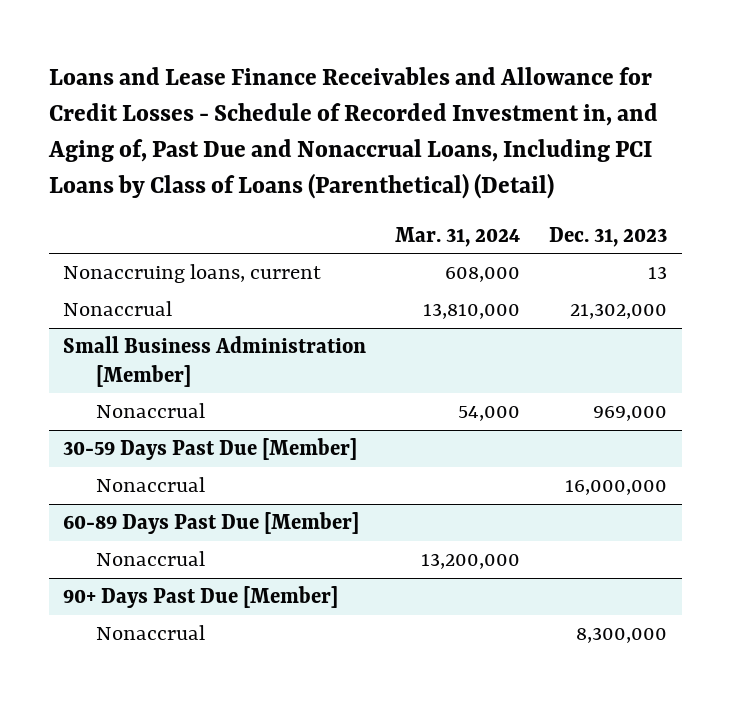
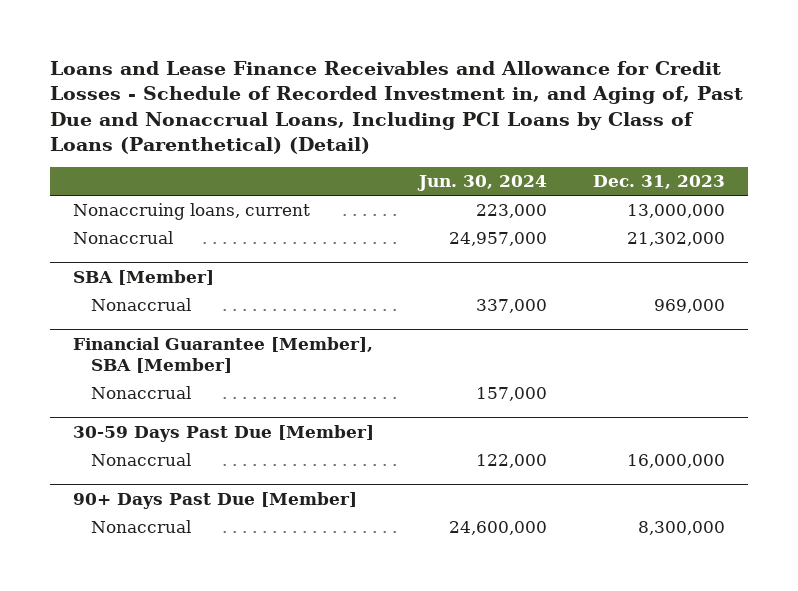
[395,226,521,247] Mar. 31, 2024 -> none
none -> [417,175,548,192] Jun. 30, 2024
[648,265,668,279] 13 -> [627,204,726,219] 13,000,000
[63,335,367,387] Small Business Administration [Member] -> [72,269,214,285] SBA [Member]
none -> [72,336,373,373] Financial Guarantee [Member], SBA [Member]
none -> [91,386,192,400] Nonaccrual
[63,511,360,534] 60-89 Days Past Due [Member] -> none
[96,550,206,566] Nonaccrual -> none

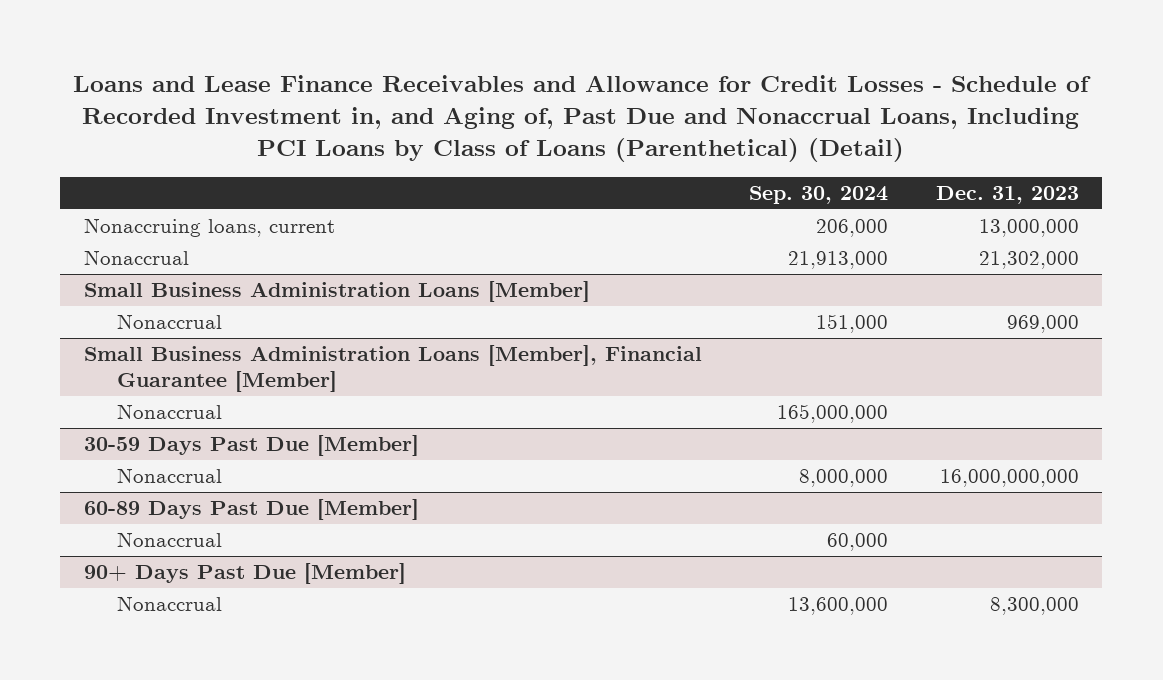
[417,175,548,192] Jun. 30, 2024 -> none
none -> [749,186,889,205] Sep. 30, 2024
[72,269,214,285] SBA [Member] -> [84,281,591,303] Small Business Administration Loans [Member]
[72,336,373,373] Financial Guarantee [Member], SBA [Member] -> none
none -> [84,345,703,392] Small Business Administration Loans [Member], Financial Guarantee [Member]
[627,454,726,469] 16,000,000 -> [939,469,1079,488] 16,000,000,000
none -> [84,499,420,521] 60-89 Days Past Due [Member]
none -> [116,532,222,548] Nonaccrual

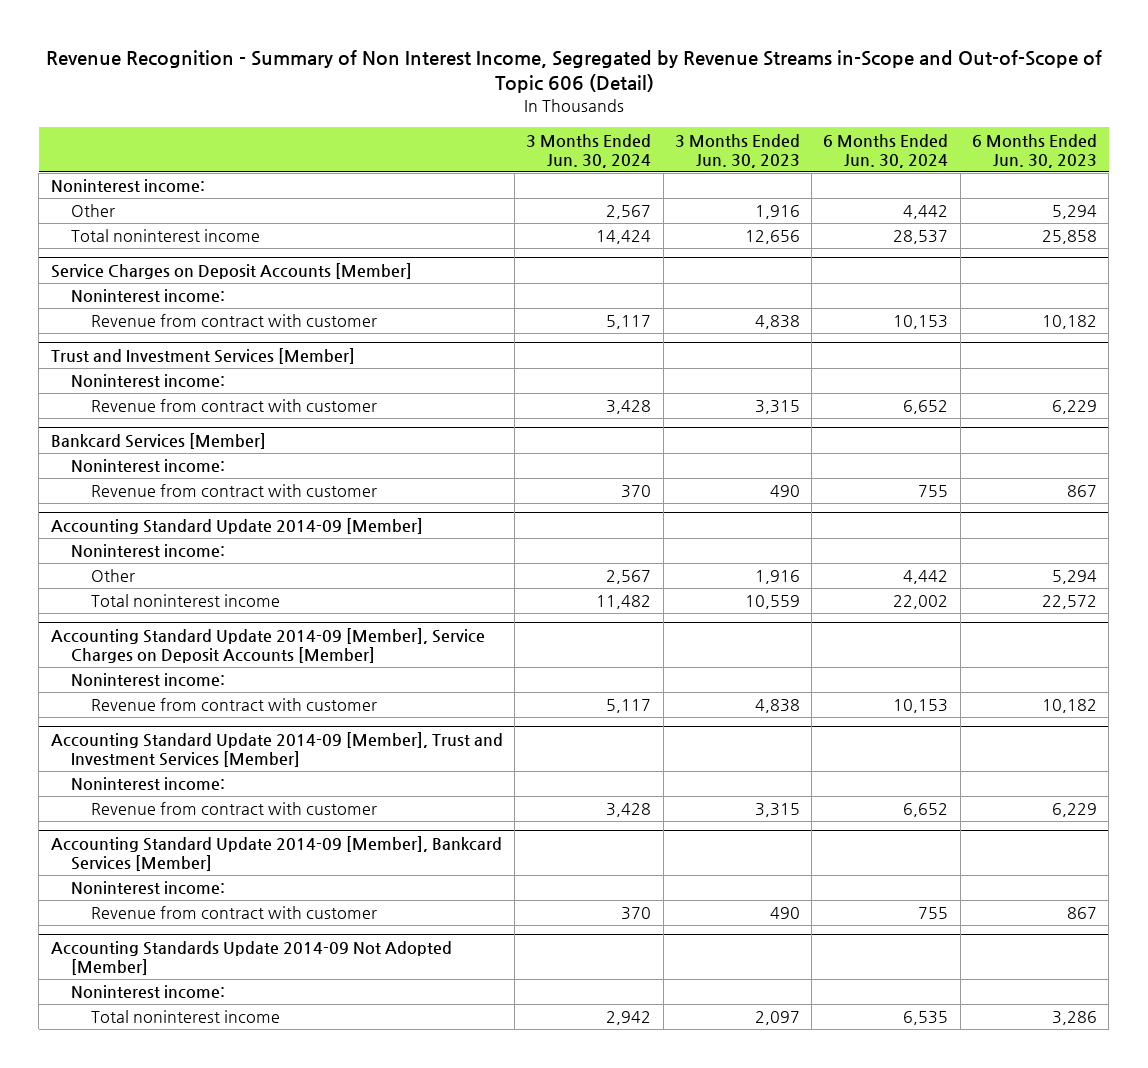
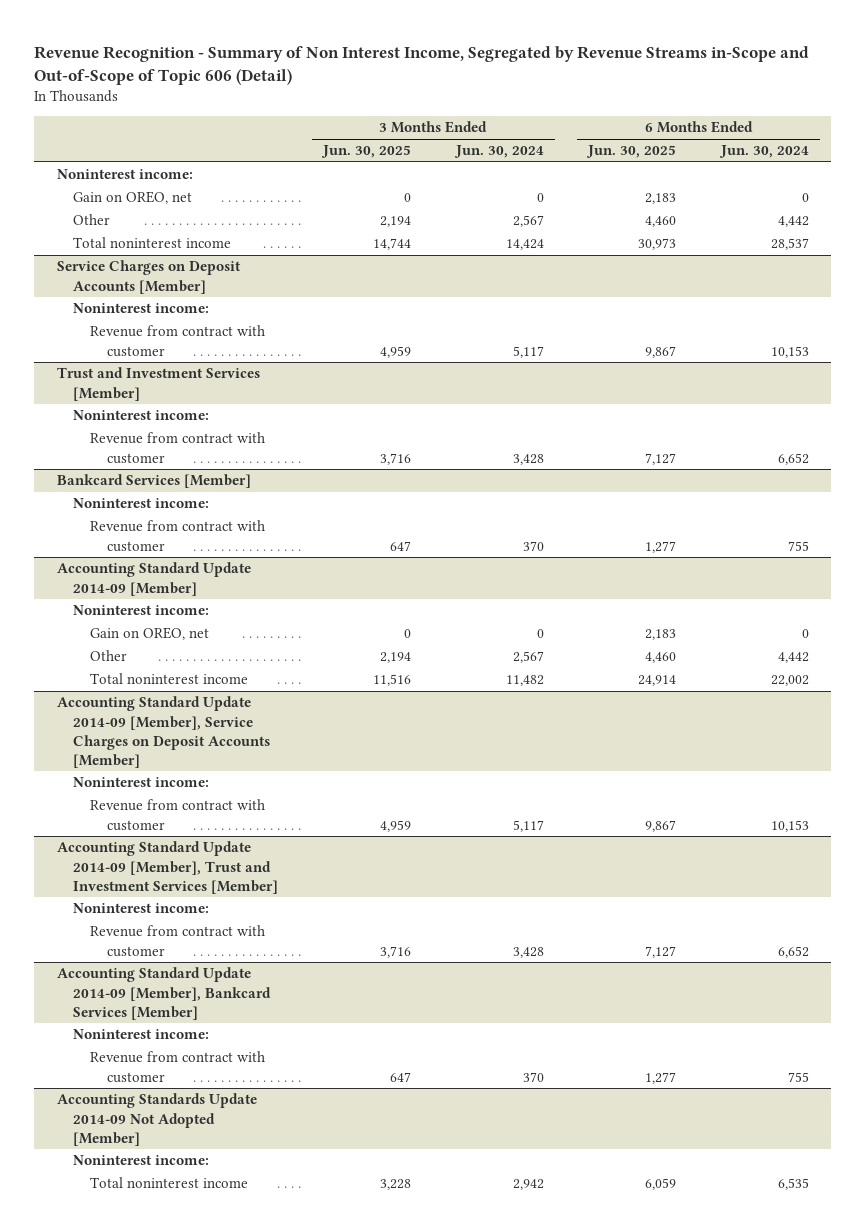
[674,133,800,169] 3 Months Ended Jun. 30, 2023 -> none
[972,133,1098,169] 6 Months Ended Jun. 30, 2023 -> none
none -> [321,145,412,159] Jun. 30, 2025
none -> [586,145,677,159] Jun. 30, 2025
none -> [73,191,193,205] Gain on OREO, net
none -> [90,627,210,641] Gain on OREO, net

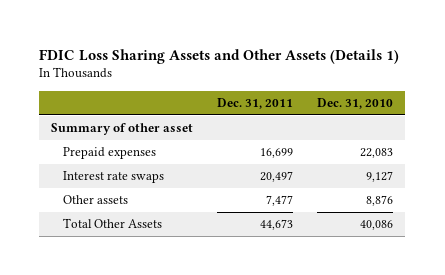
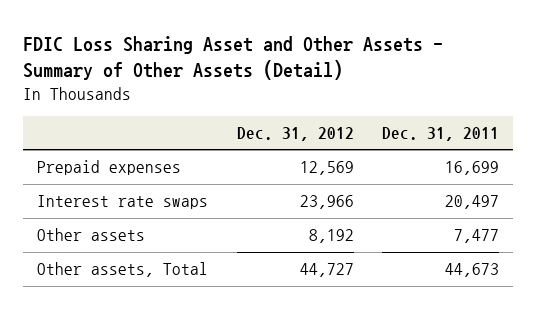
[39,48,400,64] FDIC Loss Sharing Assets and Other Assets (Details 1) -> [23,35,444,80] FDIC Loss Sharing Asset and Other Assets - Summary of Other Assets (Detail)
[317,97,394,109] Dec. 31, 2010 -> none
none -> [236,127,354,142] Dec. 31, 2012
[51,123,194,136] Summary of other asset -> none
[63,218,163,229] Total Other Assets -> [37,262,209,278] Other assets, Total

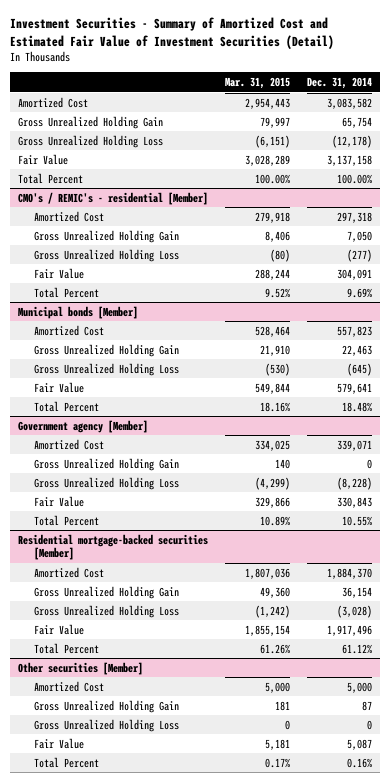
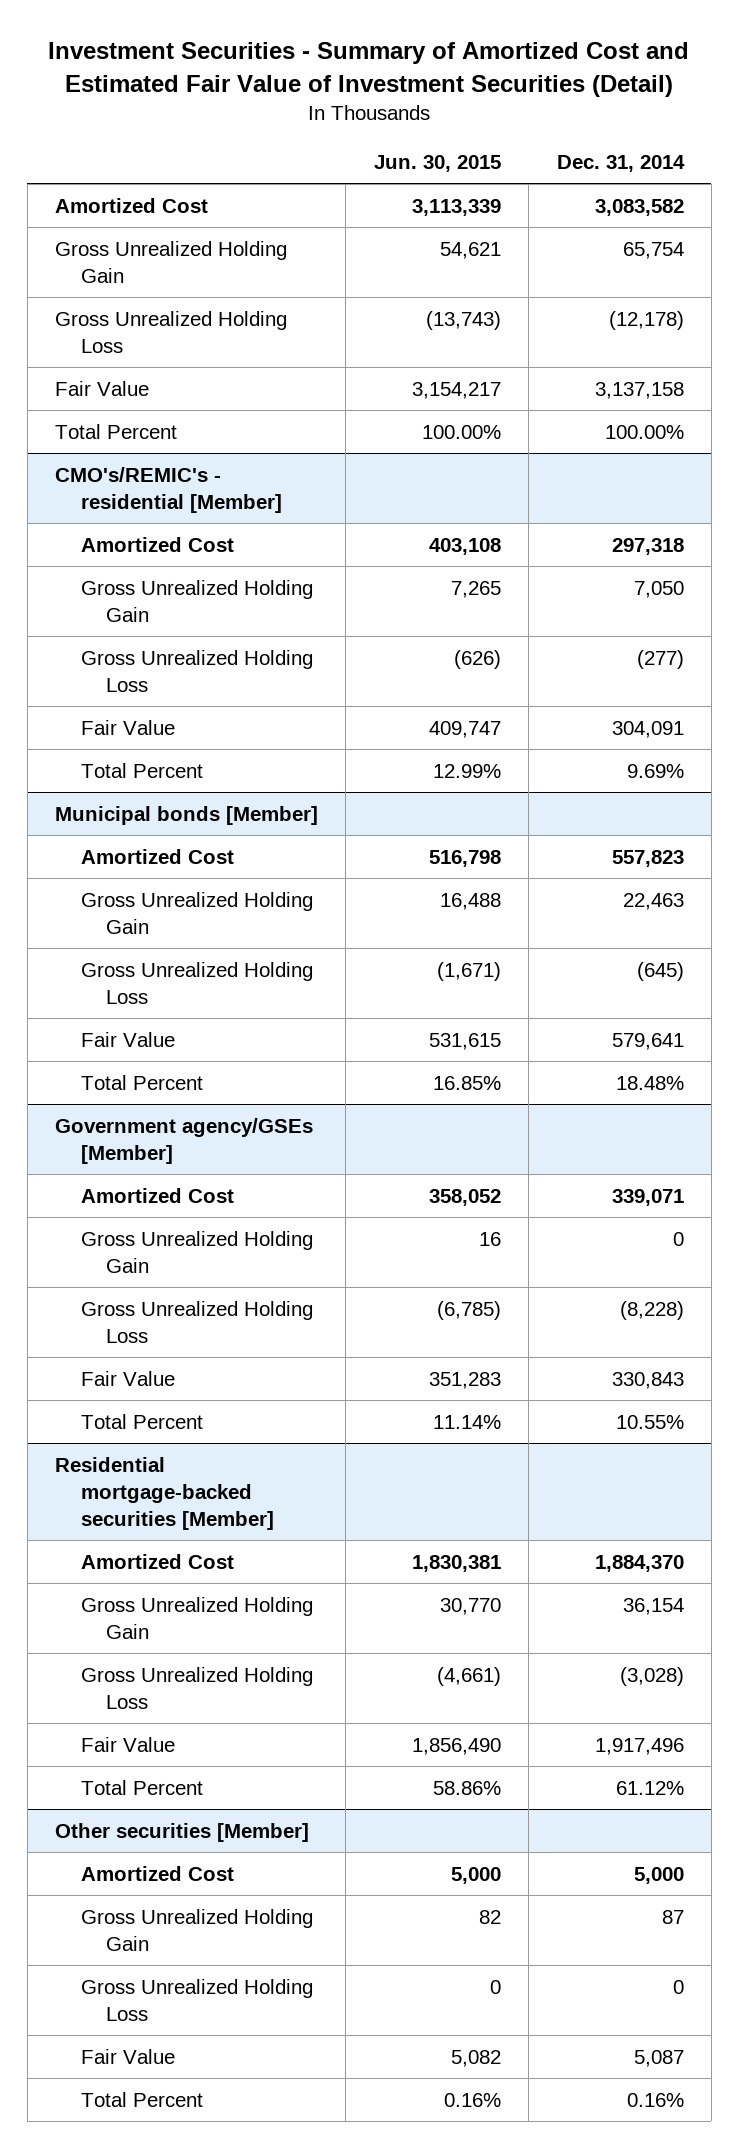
[225,77,291,90] Mar. 31, 2015 -> none
none -> [373,155,501,173] Jun. 30, 2015
[18,191,209,205] CMO's / REMIC's - residential [Member] -> [55,466,282,513] CMO's/REMIC's - residential [Member]
[18,419,149,433] Government agency [Member] -> [55,1117,314,1164] Government agency/GSEs [Member]

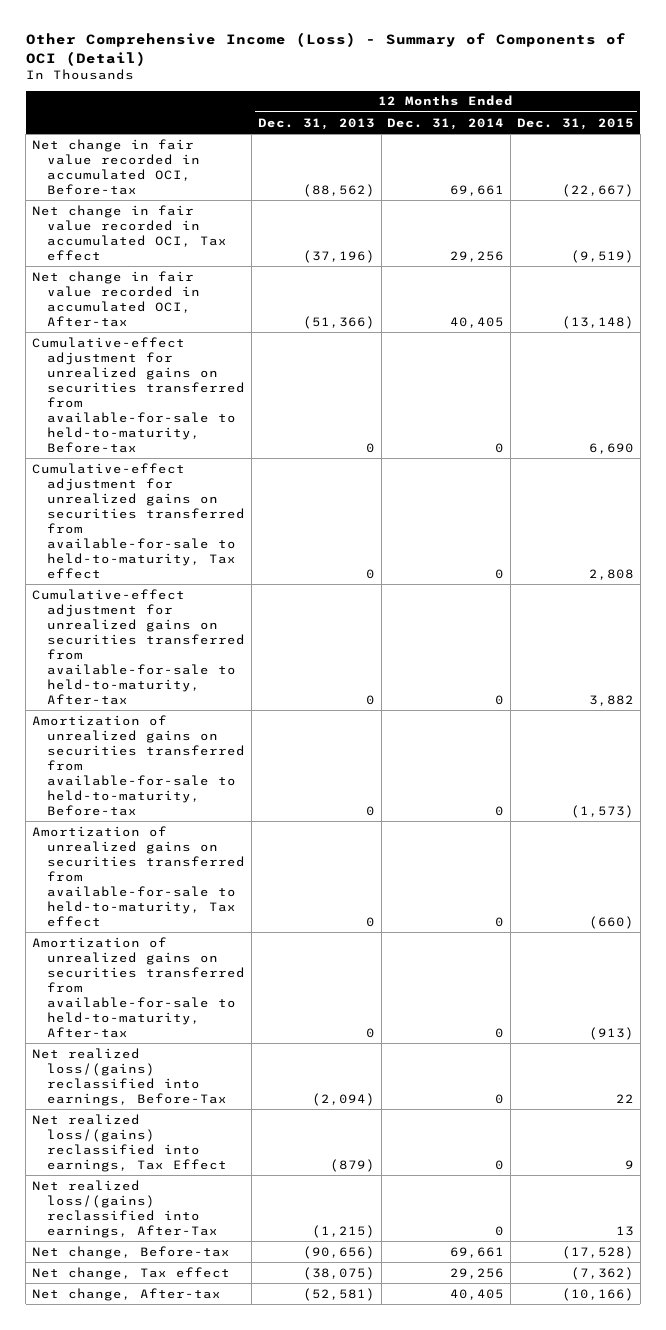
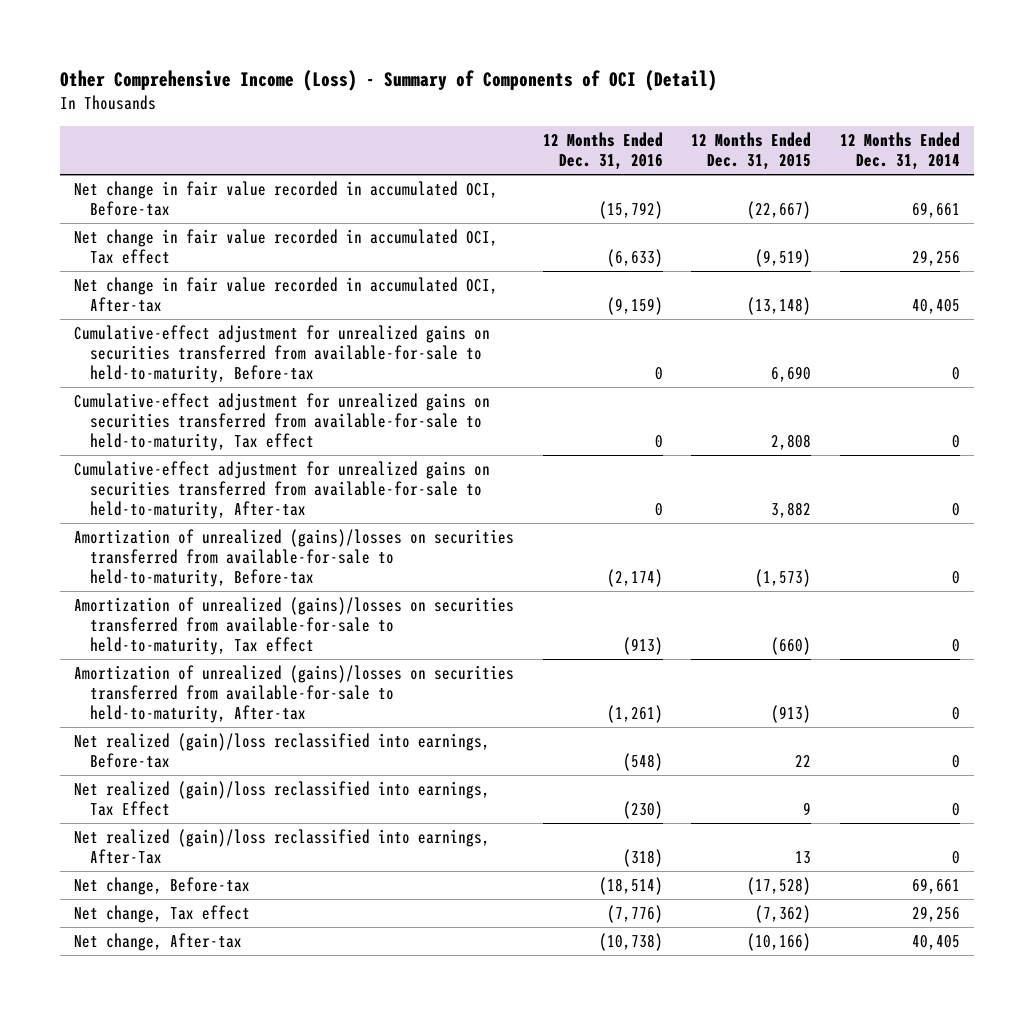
[257,117,375,130] Dec. 31, 2013 -> none
none -> [542,132,663,171] 12 Months Ended Dec. 31, 2016
[31,714,246,816] Amortization of unrealized gains on securities transferred from available-for-sale to held-to-maturity, Before-tax -> [73,529,514,588] Amortization of unrealized (gains)/losses on securities transferred from available-for-sale to held-to-maturity, Before-tax
[31,825,246,927] Amortization of unrealized gains on securities transferred from available-for-sale to held-to-maturity, Tax effect -> [73,597,514,656] Amortization of unrealized (gains)/losses on securities transferred from available-for-sale to held-to-maturity, Tax effect
[31,936,246,1038] Amortization of unrealized gains on securities transferred from available-for-sale to held-to-maturity, After-tax -> [73,665,514,724] Amortization of unrealized (gains)/losses on securities transferred from available-for-sale to held-to-maturity, After-tax
[31,1047,228,1106] Net realized loss/(gains) reclassified into earnings, Before-Tax -> [73,733,490,769] Net realized (gain)/loss reclassified into earnings, Before-tax
[31,1113,228,1172] Net realized loss/(gains) reclassified into earnings, Tax Effect -> [73,781,490,817] Net realized (gain)/loss reclassified into earnings, Tax Effect
[31,1179,219,1238] Net realized loss/(gains) reclassified into earnings, After-Tax -> [73,829,490,865] Net realized (gain)/loss reclassified into earnings, After-Tax

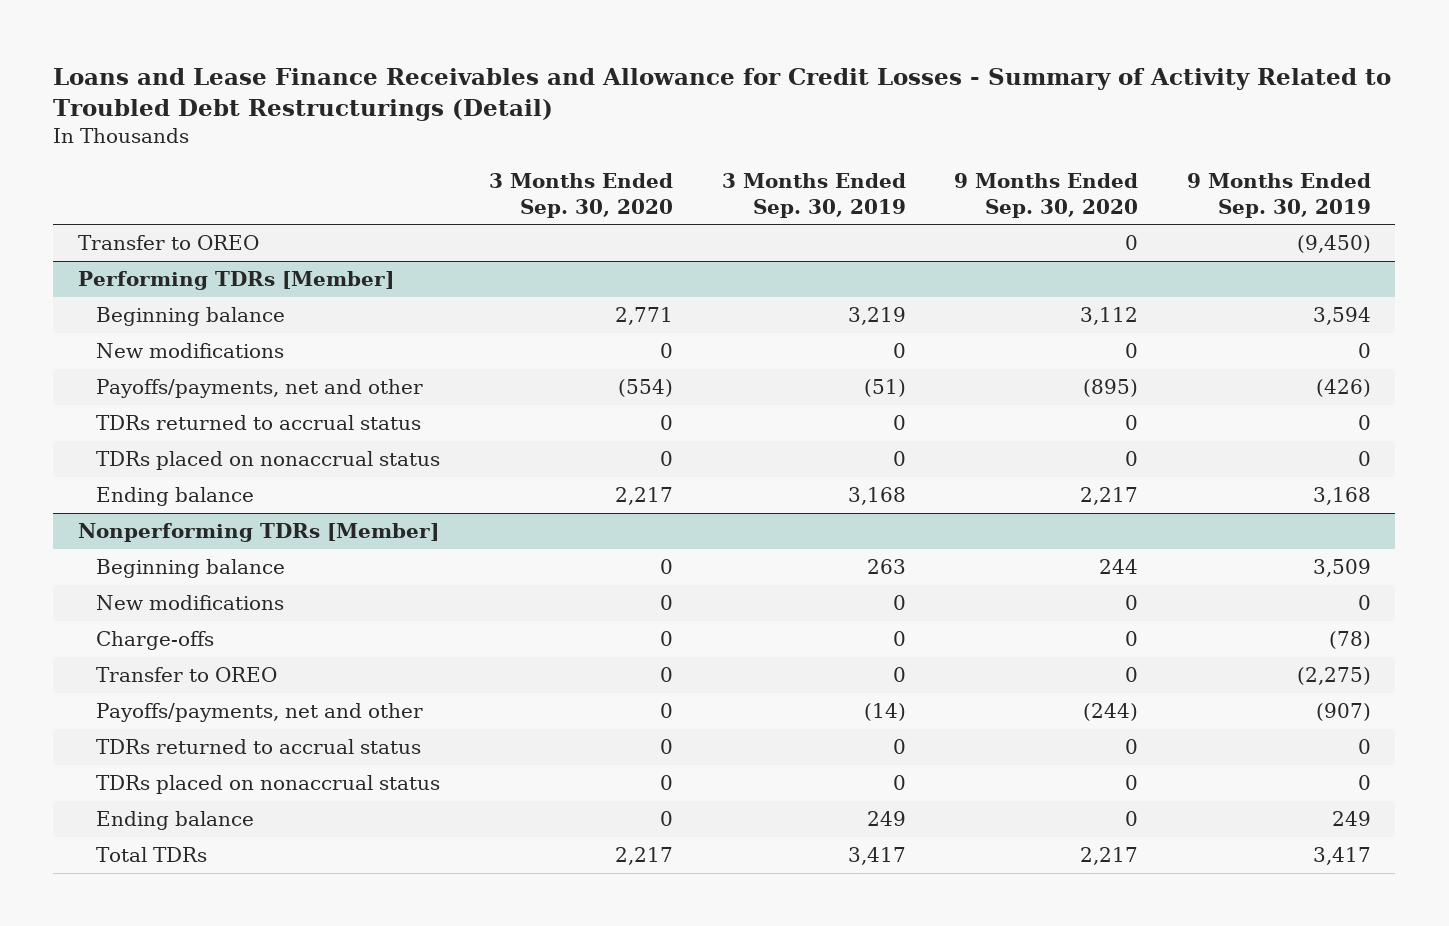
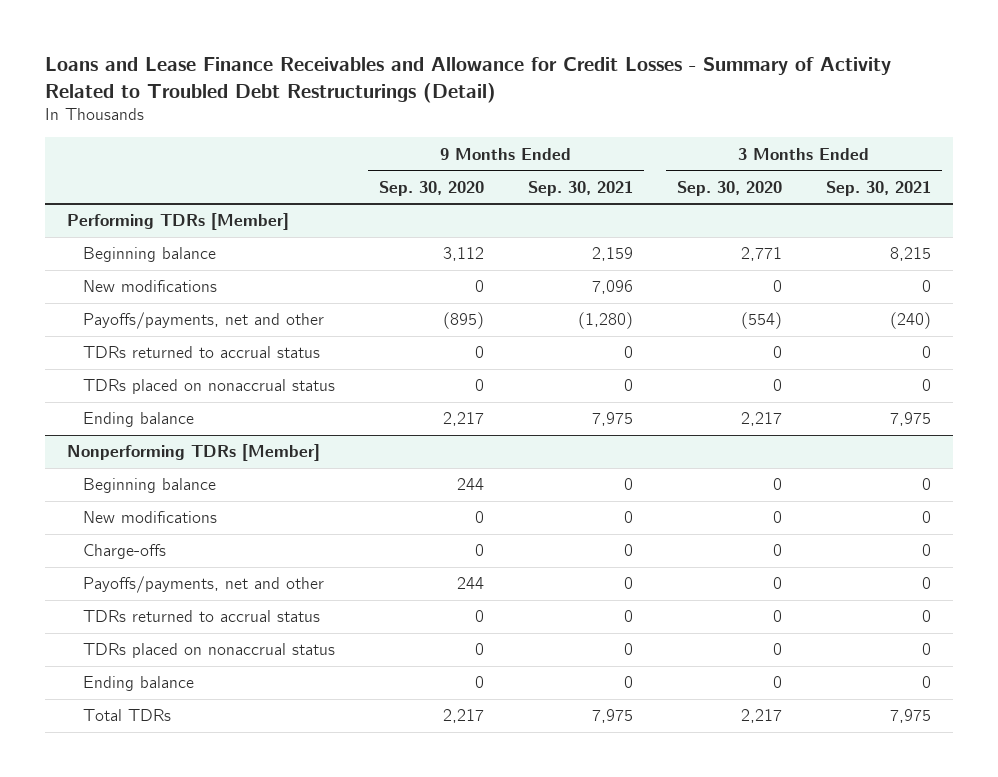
[721,173,906,218] 3 Months Ended Sep. 30, 2019 -> none
[1187,173,1372,218] 9 Months Ended Sep. 30, 2019 -> none
none -> [528,180,634,196] Sep. 30, 2021
none -> [825,180,931,196] Sep. 30, 2021
[77,235,259,251] Transfer to OREO -> none
[95,667,277,683] Transfer to OREO -> none
[1083,703,1139,722] (244) -> [457,577,485,590] 244

